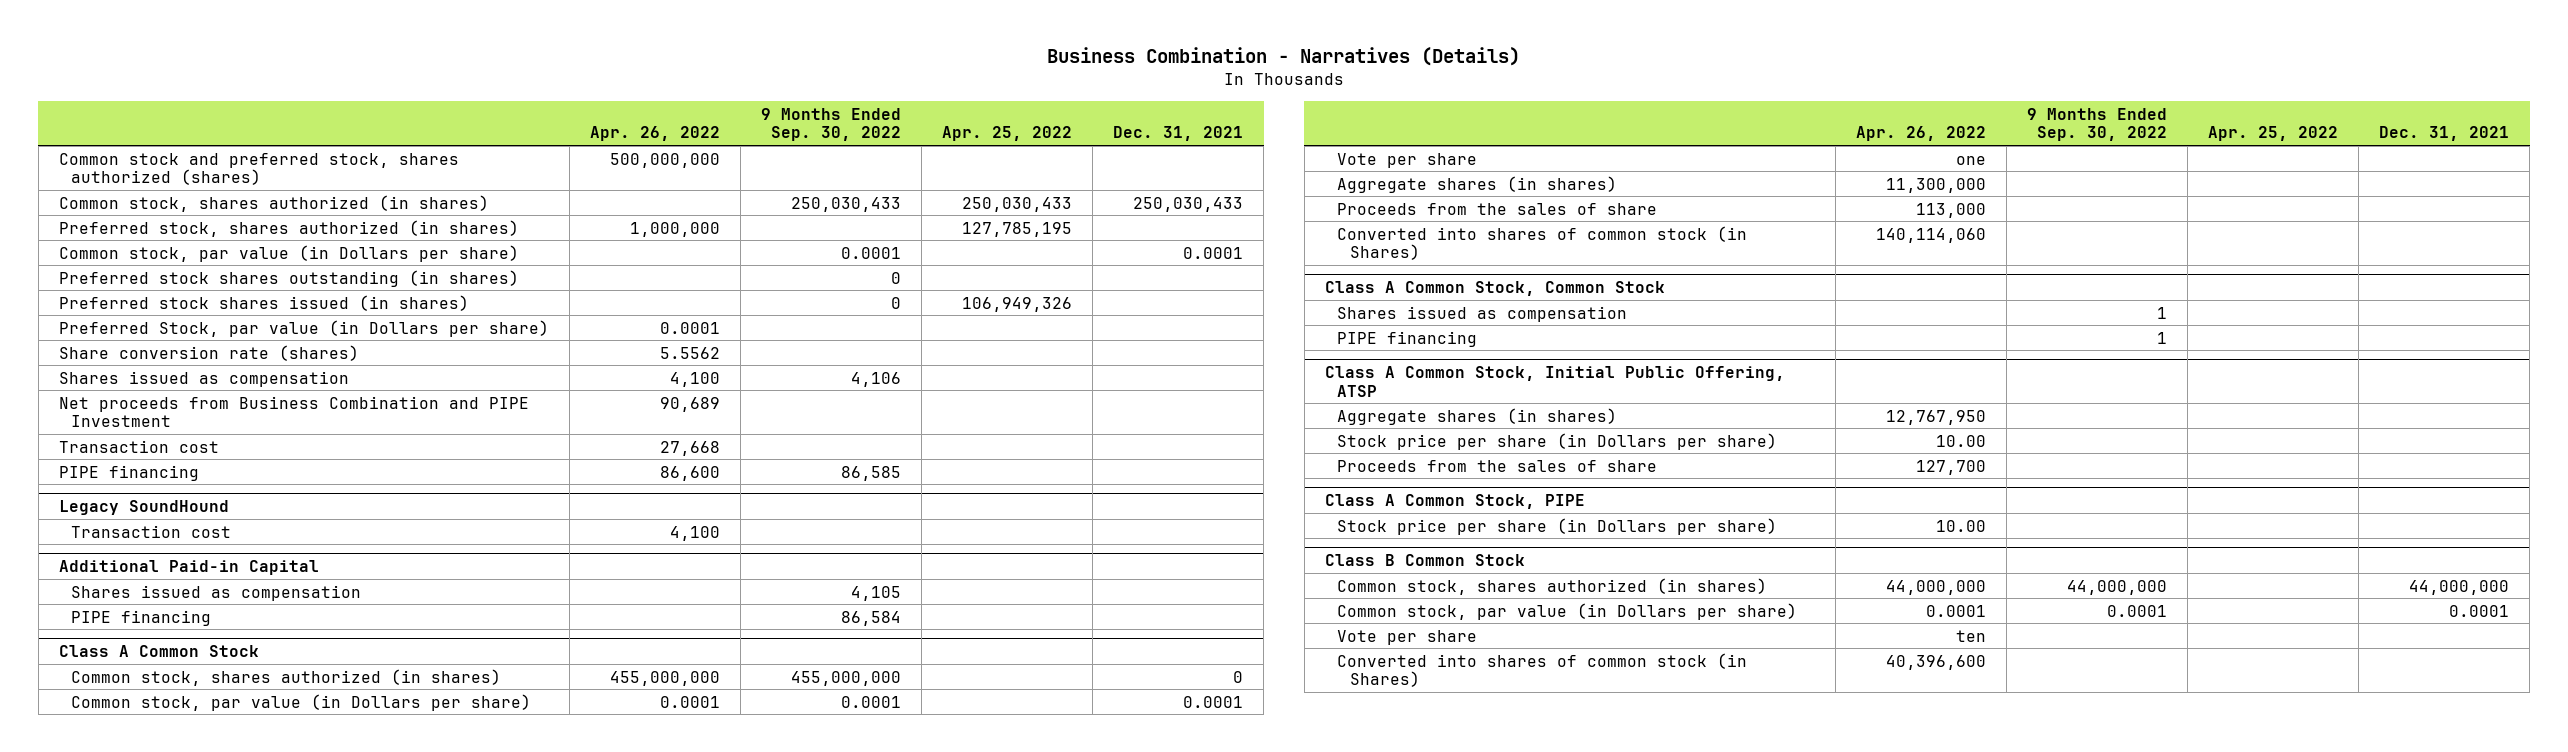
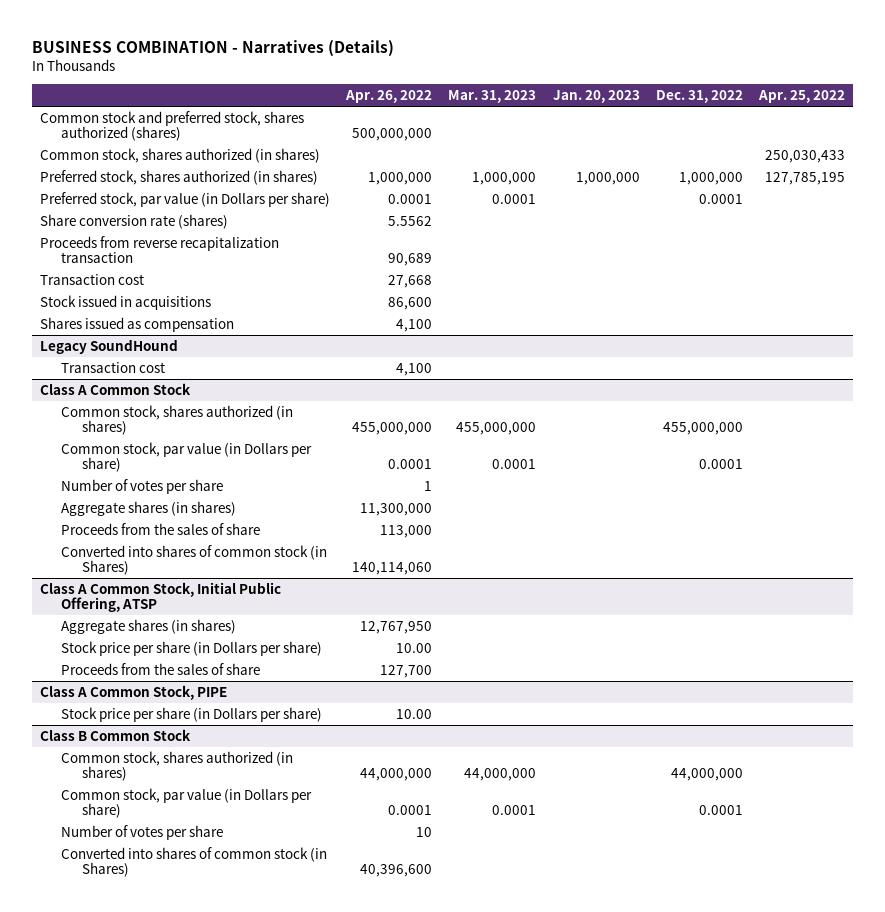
[1047,47,1521,67] Business Combination - Narratives (Details) -> [32,40,395,58] BUSINESS COMBINATION - Narratives (Details)
[761,107,902,142] 9 Months Ended Sep. 30, 2022 -> none
[1113,126,1244,142] Dec. 31, 2021 -> none
none -> [448,90,537,104] Mar. 31, 2023
none -> [552,90,640,104] Jan. 20, 2023
none -> [655,90,743,104] Dec. 31, 2022
[58,244,519,262] Common stock, par value (in Dollars per share) -> none
[58,269,519,287] Preferred stock shares outstanding (in shares) -> none
[58,294,469,311] Preferred stock shares issued (in shares) -> none
[58,319,549,337] Preferred Stock, par value (in Dollars per share) -> [40,191,331,207] Preferred stock, par value (in Dollars per share)
[58,395,529,428] Net proceeds from Business Combination and PIPE Investment -> [40,235,280,264] Proceeds from reverse recapitalization transaction
[58,464,199,481] PIPE financing -> [40,294,212,310] Stock issued in acquisitions
[58,370,349,387] Shares issued as compensation -> [40,316,235,332] Shares issued as compensation
[58,559,319,575] Additional Paid-in Capital -> none
[71,584,362,601] Shares issued as compensation -> none
[71,609,212,626] PIPE financing -> none
[1337,152,1478,168] Vote per share -> none
none -> [61,478,224,494] Number of votes per share
[1324,280,1665,296] Class A Common Stock, Common Stock -> none
[1337,305,1628,322] Shares issued as compensation -> none
[1337,330,1478,347] PIPE financing -> none
[1337,629,1478,645] Vote per share -> none
none -> [61,824,224,840] Number of votes per share

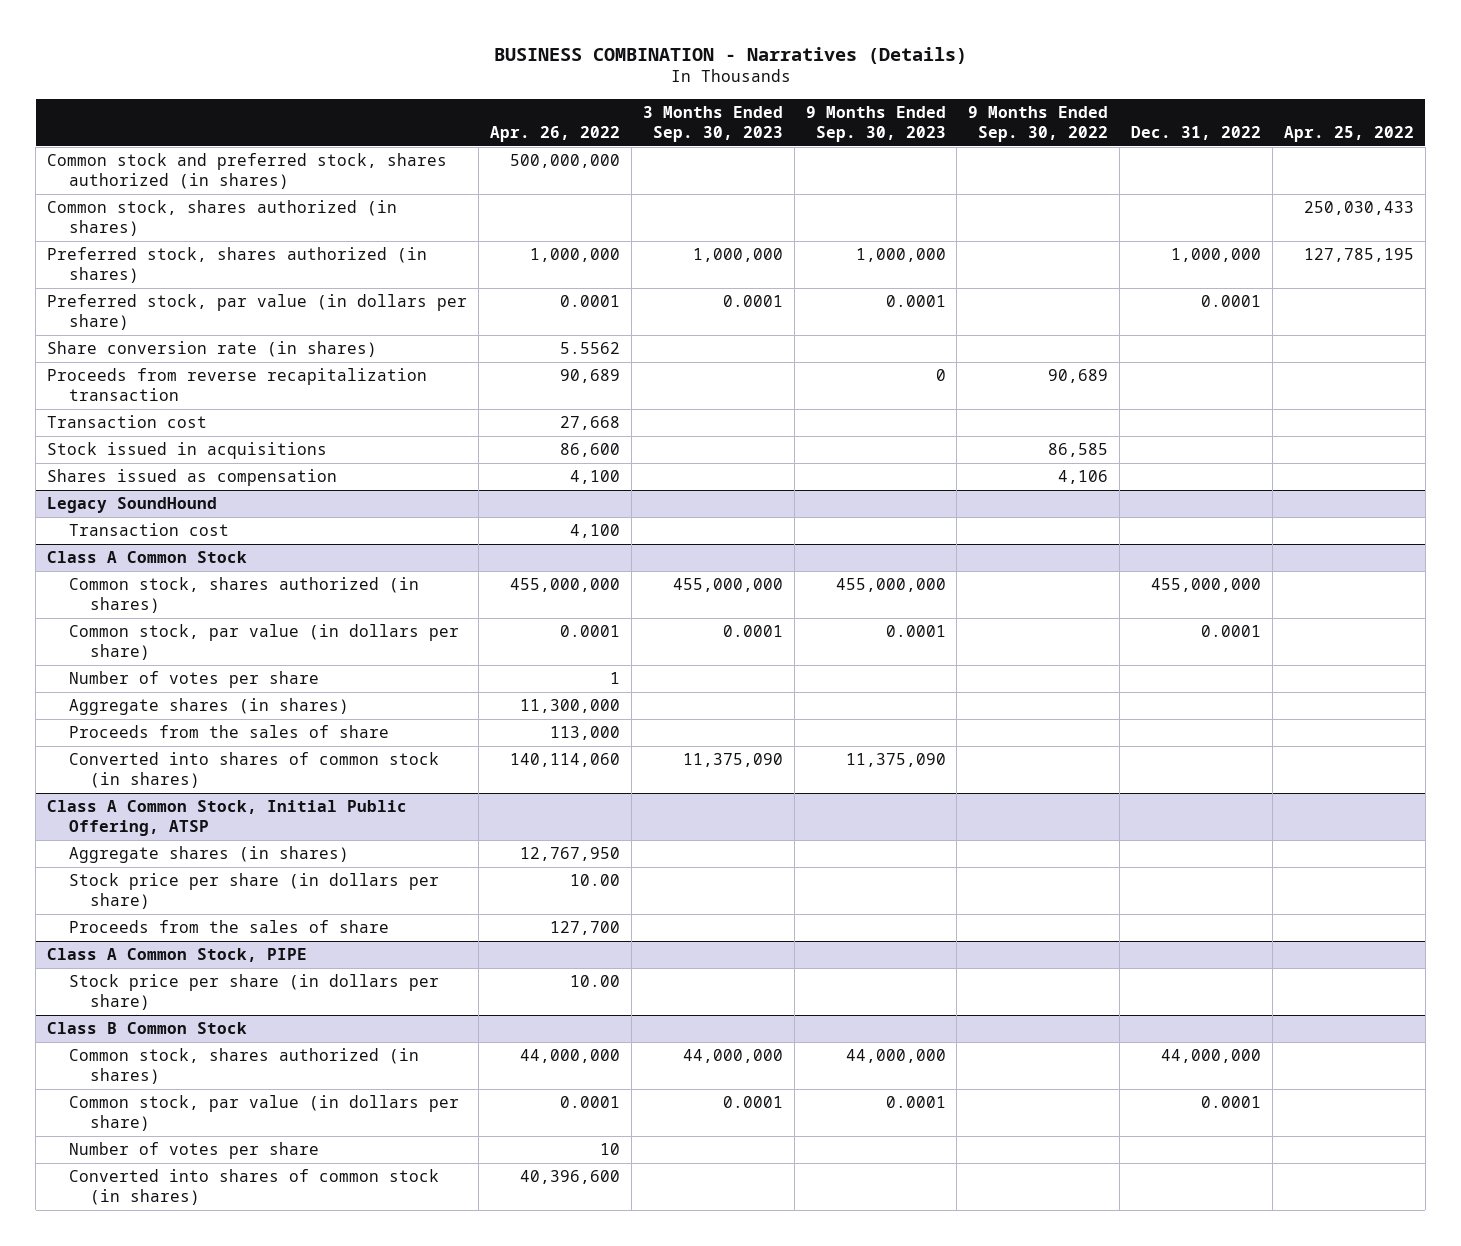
[448,90,537,104] Mar. 31, 2023 -> none
[552,90,640,104] Jan. 20, 2023 -> none
none -> [642,105,783,142] 3 Months Ended Sep. 30, 2023
none -> [805,105,946,142] 9 Months Ended Sep. 30, 2023
none -> [968,105,1109,142] 9 Months Ended Sep. 30, 2022
[40,110,305,142] Common stock and preferred stock, shares authorized (shares) -> [47,153,448,190] Common stock and preferred stock, shares authorized (in shares)
[40,191,331,207] Preferred stock, par value (in Dollars per share) -> [47,294,468,331] Preferred stock, par value (in dollars per share)
[40,213,229,229] Share conversion rate (shares) -> [47,341,378,358] Share conversion rate (in shares)
[61,441,313,473] Common stock, par value (in Dollars per share) -> [68,624,459,661] Common stock, par value (in dollars per share)
[61,544,328,576] Converted into shares of common stock (in Shares) -> [68,752,439,789] Converted into shares of common stock (in shares)
[61,640,323,656] Stock price per share (in Dollars per share) -> [68,873,439,910] Stock price per share (in dollars per share)
[61,706,323,722] Stock price per share (in Dollars per share) -> [68,974,439,1011] Stock price per share (in dollars per share)
[61,787,313,819] Common stock, par value (in Dollars per share) -> [68,1095,459,1132] Common stock, par value (in dollars per share)
[61,846,328,878] Converted into shares of common stock (in Shares) -> [68,1169,439,1206] Converted into shares of common stock (in shares)

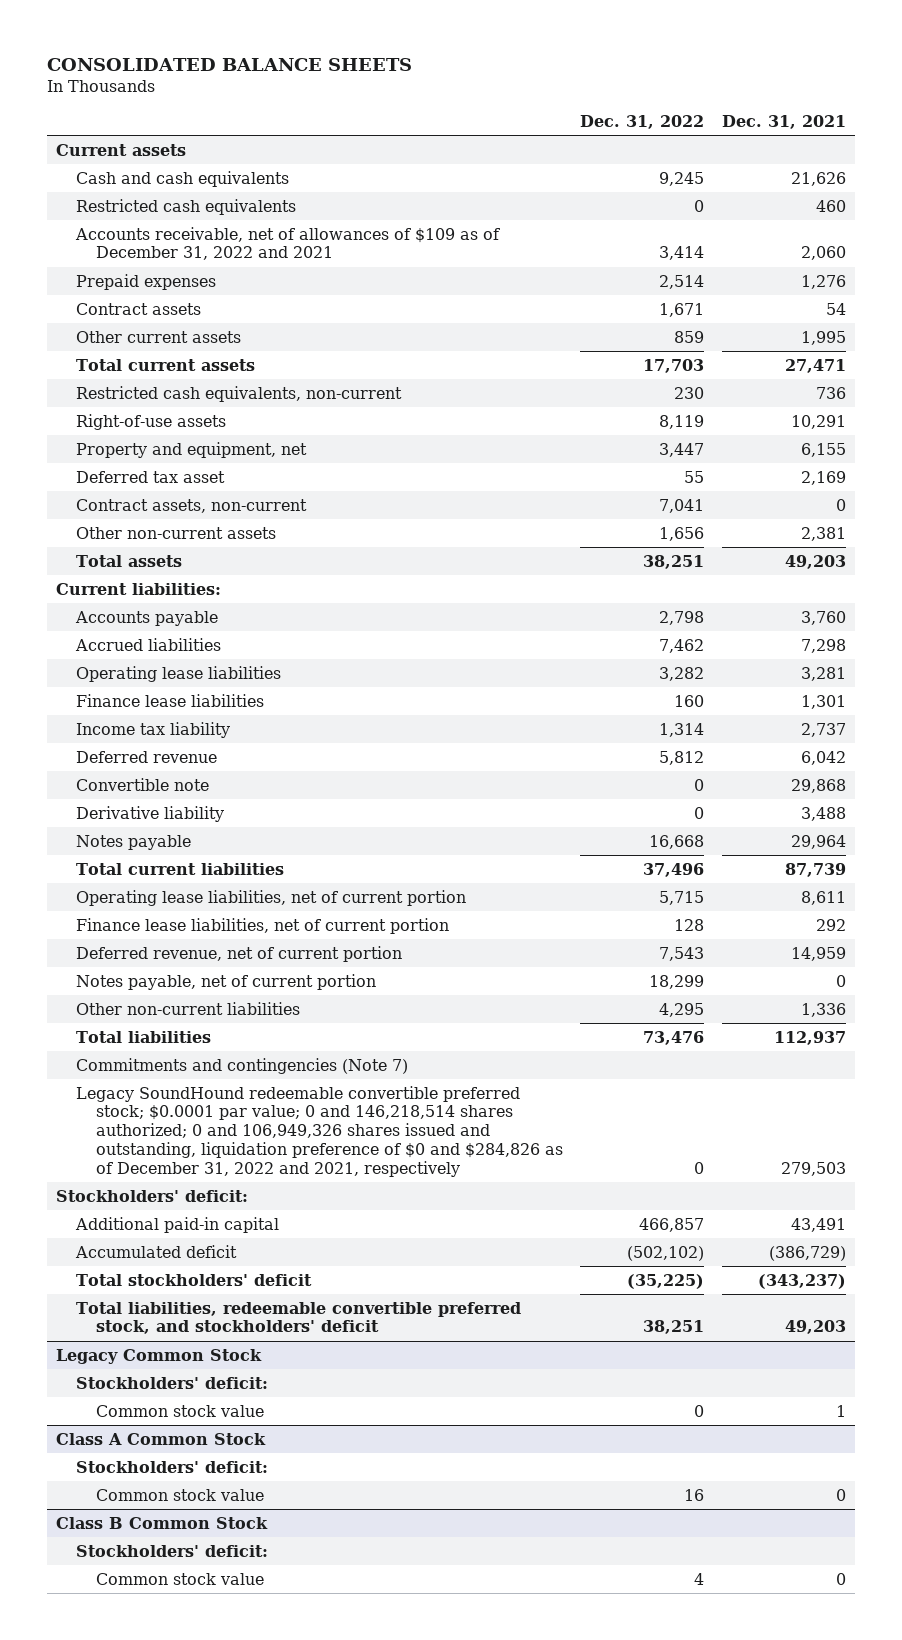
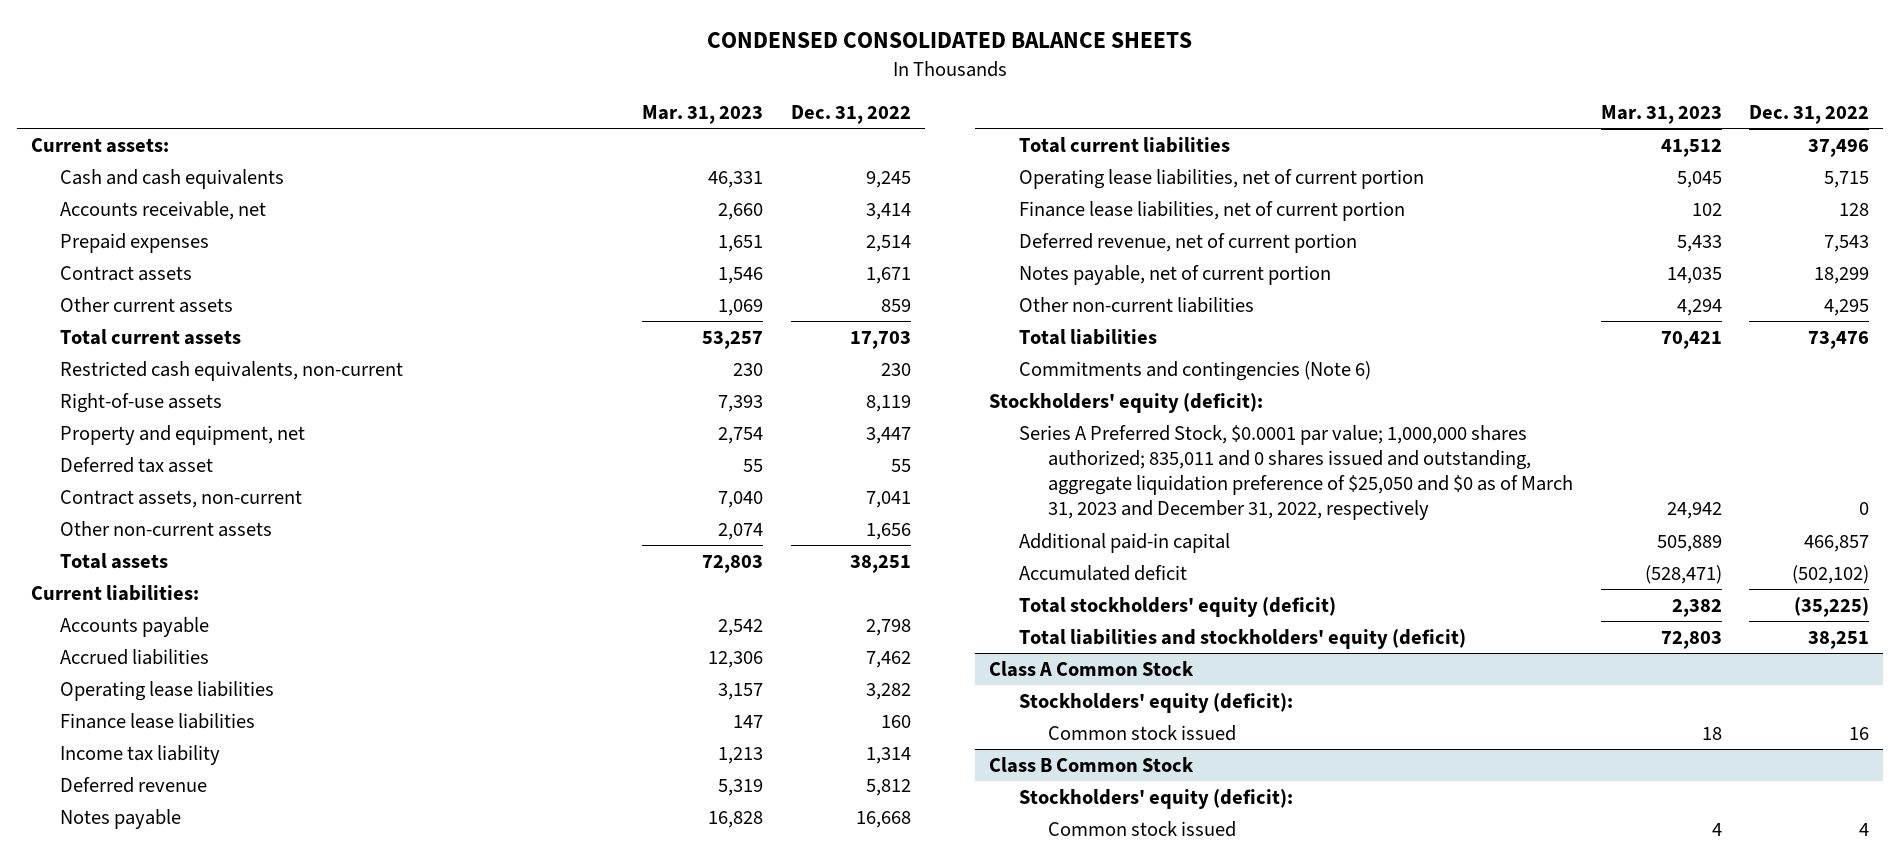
[47,58,413,72] CONSOLIDATED BALANCE SHEETS -> [707,32,1193,49] CONDENSED CONSOLIDATED BALANCE SHEETS
[721,114,846,129] Dec. 31, 2021 -> none
none -> [642,105,764,125] Mar. 31, 2023
[56,143,187,156] Current assets -> [30,137,169,153] Current assets:
[75,198,296,215] Restricted cash equivalents -> none
[74,226,500,261] Accounts receivable, net of allowances of $109 as of December 31, 2022 and 2021 -> [60,200,267,220] Accounts receivable, net
[75,777,209,791] Convertible note -> none
[75,805,224,822] Derivative liability -> none
[75,1085,563,1177] Legacy SoundHound redeemable convertible preferred stock; $0.0001 par value; 0 and 146,218,514 shares authorized; 0 and 106,949,326 shares issued and outstanding, liquidation preference of $0 and $284,826 as of December 31, 2022 and 2021, respectively -> none
[75,1057,408,1074] Commitments and contingencies (Note 7) -> [1018,360,1371,381] Commitments and contingencies (Note 6)
[56,1189,249,1202] Stockholders' deficit: -> [989,392,1264,413] Stockholders' equity (deficit):
none -> [1018,424,1574,521] Series A Preferred Stock, $0.0001 par value; 1,000,000 shares authorized; 835,011 and 0 shares issued and outstanding, aggregate liquidation preference of $25,050 and $0 as of March 31, 2023 and December 31, 2022, respectively
[56,1348,263,1364] Legacy Common Stock -> none
[75,1376,268,1389] Stockholders' deficit: -> none
[95,1404,264,1417] Common stock value -> none
[75,1273,312,1286] Total stockholders' deficit -> [1018,596,1336,617] Total stockholders' equity (deficit)
[75,1301,521,1335] Total liabilities, redeemable convertible preferred stock, and stockholders' deficit -> [1018,628,1466,649] Total liabilities and stockholders' equity (deficit)
[75,1460,268,1473] Stockholders' deficit: -> [1018,692,1293,713] Stockholders' equity (deficit):
[95,1488,264,1501] Common stock value -> [1048,724,1237,741] Common stock issued
[75,1544,268,1557] Stockholders' deficit: -> [1018,788,1293,809] Stockholders' equity (deficit):
[95,1572,264,1585] Common stock value -> [1048,820,1237,837] Common stock issued

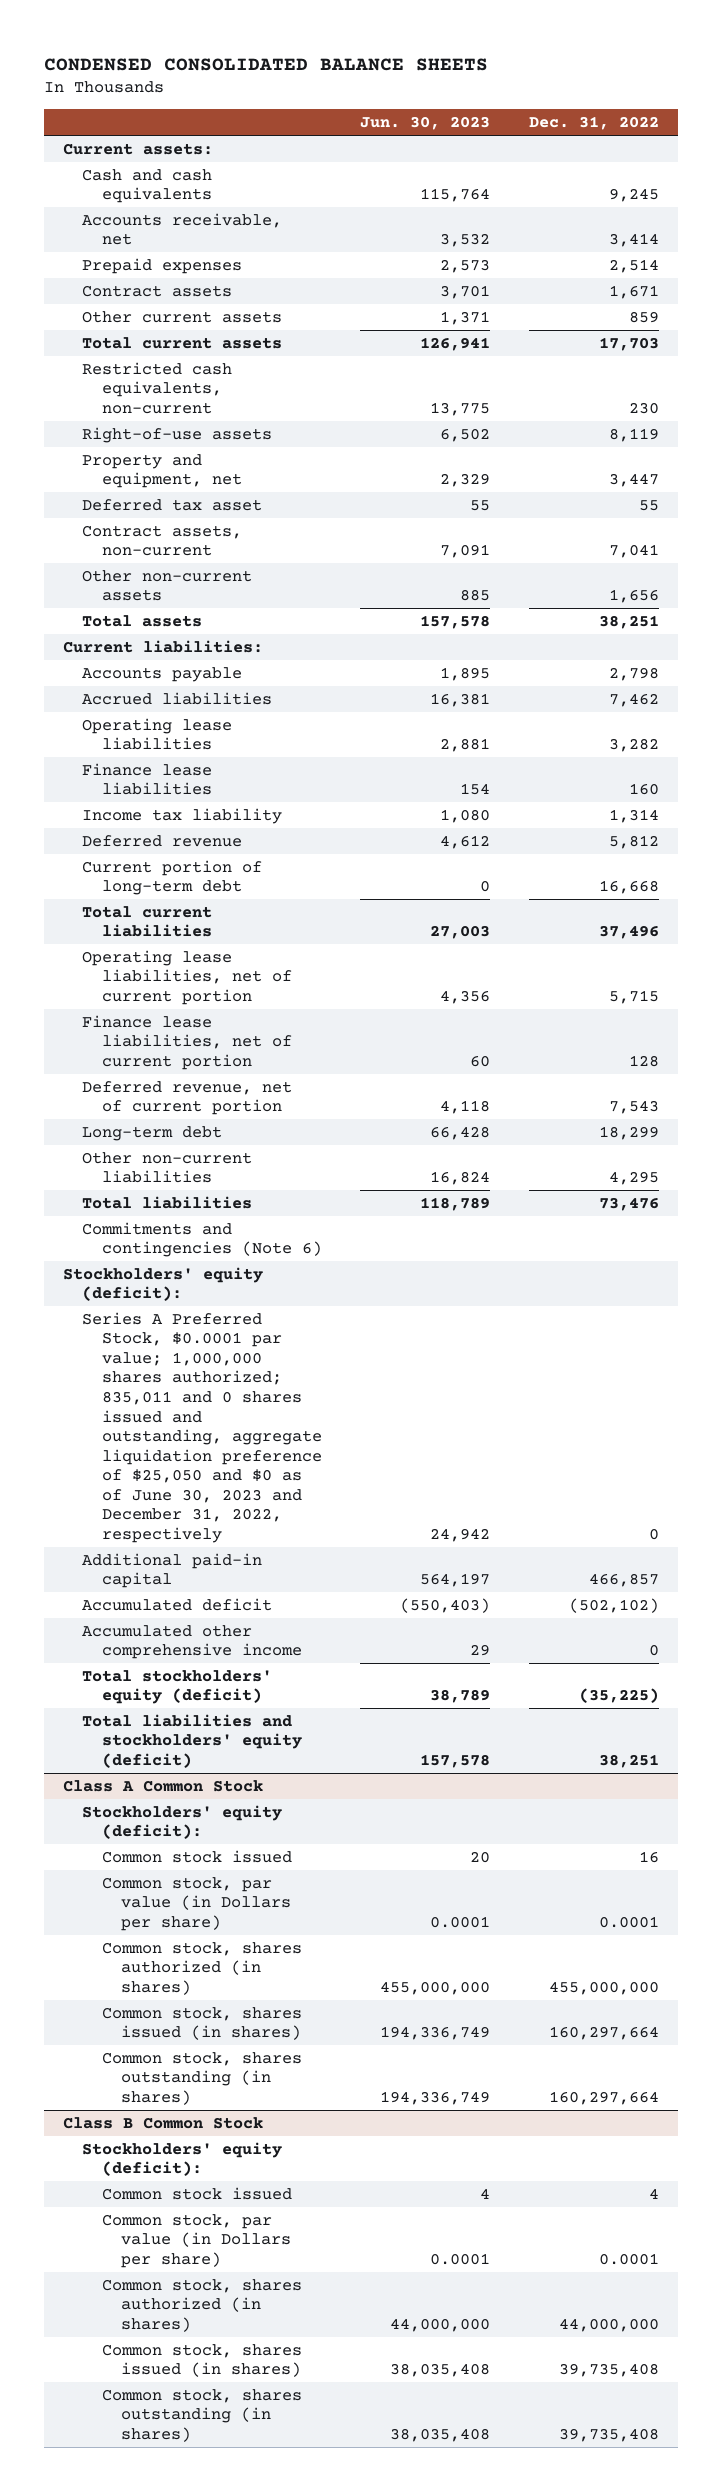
[642,105,764,125] Mar. 31, 2023 -> none
none -> [360,116,491,131] Jun. 30, 2023
[60,808,182,829] Notes payable -> [82,859,263,896] Current portion of long-term debt
[1018,264,1331,285] Notes payable, net of current portion -> [82,1125,223,1141] Long-term debt
[1018,424,1574,521] Series A Preferred Stock, $0.0001 par value; 1,000,000 shares authorized; 835,011 and 0 shares issued and outstanding, aggregate liquidation preference of $25,050 and $0 as of March 31, 2023 and December 31, 2022, respectively -> [82,1311,322,1544] Series A Preferred Stock, $0.0001 par value; 1,000,000 shares authorized; 835,011 and 0 shares issued and outstanding, aggregate liquidation preference of $25,050 and $0 as of June 30, 2023 and December 31, 2022, respectively
none -> [82,1624,302,1660] Accumulated other comprehensive income
none -> [101,1876,292,1931] Common stock, par value (in Dollars per share)
none -> [101,1941,302,1995] Common stock, shares authorized (in shares)
none -> [101,2006,302,2041] Common stock, shares issued (in shares)
none -> [101,2051,302,2105] Common stock, shares outstanding (in shares)
none -> [101,2213,292,2268] Common stock, par value (in Dollars per share)
none -> [101,2278,302,2332] Common stock, shares authorized (in shares)
none -> [101,2343,302,2378] Common stock, shares issued (in shares)
none -> [101,2388,302,2442] Common stock, shares outstanding (in shares)

